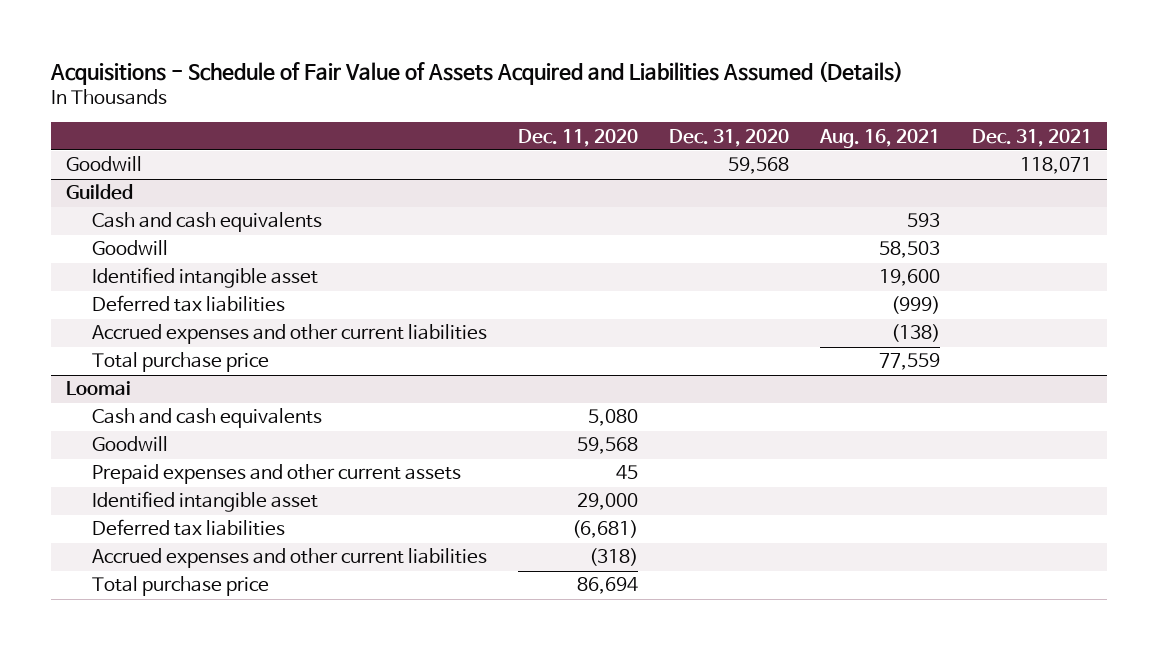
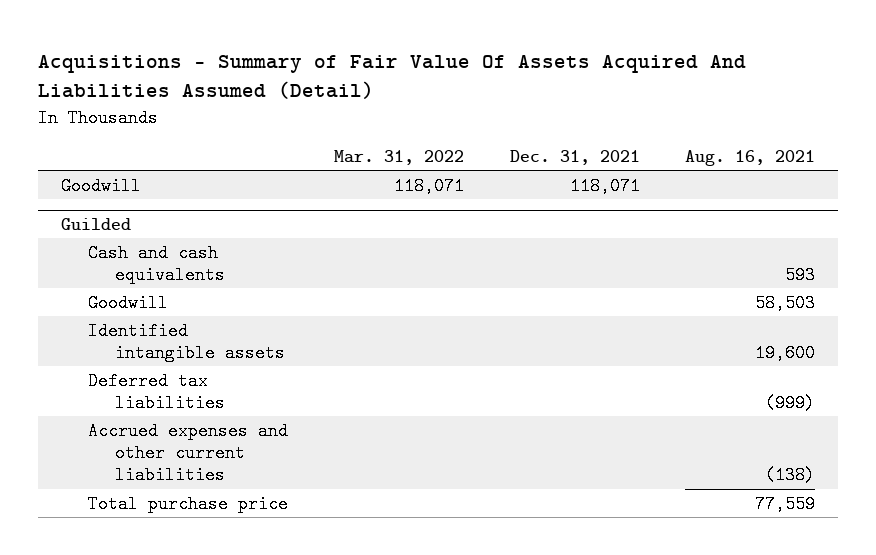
[49,61,903,86] Acquisitions - Schedule of Fair Value of Assets Acquired and Liabilities Assumed (Details) -> [38,54,747,100] Acquisitions - Summary of Fair Value Of Assets Acquired And Liabilities Assumed (Detail)
[518,128,639,147] Dec. 11, 2020 -> none
[669,128,790,147] Dec. 31, 2020 -> none
none -> [333,150,464,166] Mar. 31, 2022
[92,267,319,289] Identified intangible asset -> [88,321,286,363] Identified intangible assets
[66,381,132,396] Loomai -> none
[92,408,323,429] Cash and cash equivalents -> none
[92,436,169,452] Goodwill -> none
[92,464,462,485] Prepaid expenses and other current assets -> none
[92,491,319,513] Identified intangible asset -> none
[92,519,286,537] Deferred tax liabilities -> none
[92,548,488,569] Accrued expenses and other current liabilities -> none
[92,576,270,597] Total purchase price -> none

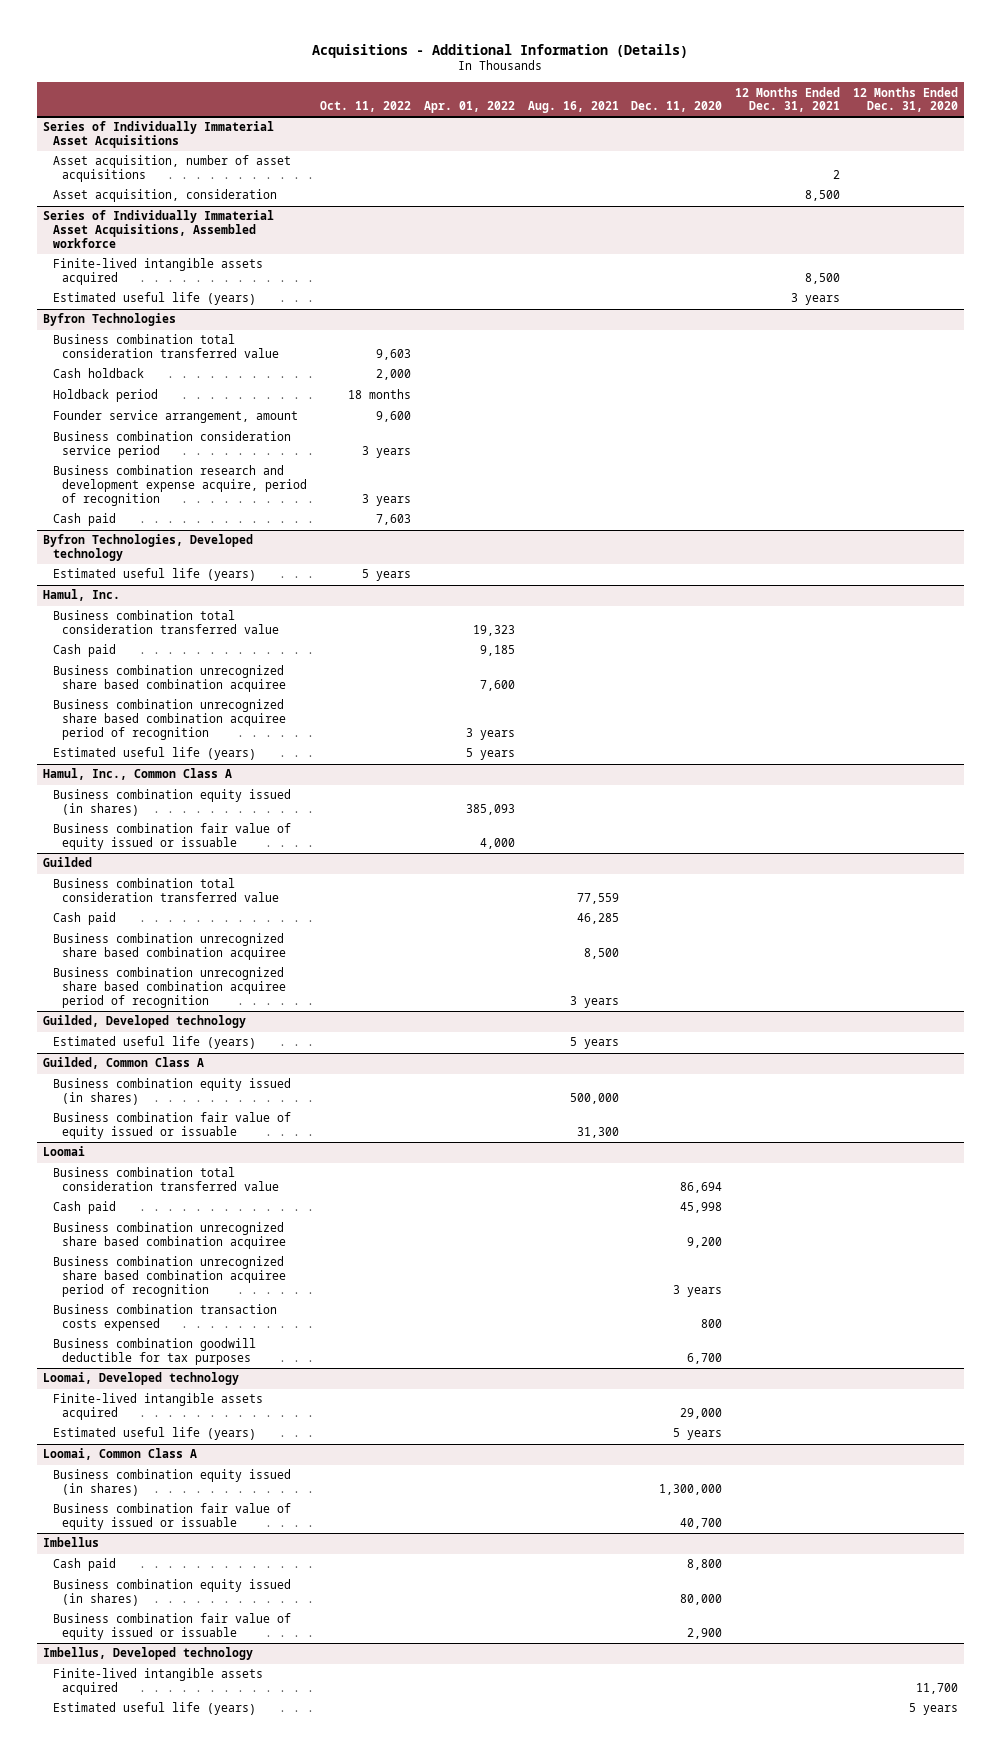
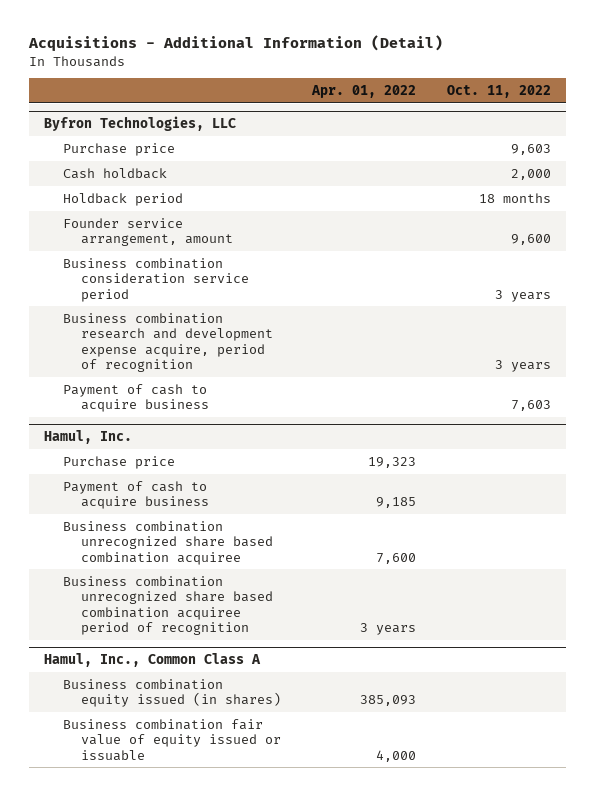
[312,43,689,58] Acquisitions - Additional Information (Details) -> [27,35,443,52] Acquisitions - Additional Information (Detail)
[527,101,619,114] Aug. 16, 2021 -> none
[631,101,723,113] Dec. 11, 2020 -> none
[735,86,841,113] 12 Months Ended Dec. 31, 2021 -> none
[852,86,958,113] 12 Months Ended Dec. 31, 2020 -> none
[42,121,274,149] Series of Individually Immaterial Asset Acquisitions -> none
[52,155,291,183] Asset acquisition, number of asset acquisitions -> none
[52,189,277,203] Asset acquisition, consideration -> none
[42,210,274,248] Series of Individually Immaterial Asset Acquisitions, Assembled workforce -> none
[52,258,263,286] Finite-lived intangible assets acquired -> none
[52,292,256,306] Estimated useful life (years) -> none
[42,313,176,327] Byfron Technologies -> [43,116,236,132] Byfron Technologies, LLC
[52,334,280,359] Business combination total consideration transferred value -> [62,142,175,156] Purchase price
[42,534,253,562] Byfron Technologies, Developed technology -> none
[52,568,256,582] Estimated useful life (years) -> none
[52,513,116,527] Cash paid -> [62,383,210,413] Payment of cash to acquire business
[52,610,280,635] Business combination total consideration transferred value -> [62,455,175,469] Purchase price
[52,644,116,658] Cash paid -> [62,480,210,510] Payment of cash to acquire business
[52,747,256,761] Estimated useful life (years) -> none
[42,857,92,868] Guilded -> none
[52,878,280,903] Business combination total consideration transferred value -> none
[52,912,116,926] Cash paid -> none
[52,933,287,961] Business combination unrecognized share based combination acquiree -> none
[52,967,287,1008] Business combination unrecognized share based combination acquiree period of recognition -> none
[42,1015,246,1029] Guilded, Developed technology -> none
[52,1036,256,1050] Estimated useful life (years) -> none
[42,1057,204,1070] Guilded, Common Class A -> none
[52,1078,291,1106] Business combination equity issued (in shares) -> none
[52,1112,291,1140] Business combination fair value of equity issued or issuable -> none
[42,1146,85,1157] Loomai -> none
[52,1167,280,1192] Business combination total consideration transferred value -> none
[52,1201,116,1215] Cash paid -> none
[52,1222,287,1250] Business combination unrecognized share based combination acquiree -> none
[52,1256,287,1297] Business combination unrecognized share based combination acquiree period of recognition -> none
[52,1304,277,1332] Business combination transaction costs expensed -> none
[52,1338,256,1366] Business combination goodwill deductible for tax purposes -> none
[42,1372,239,1386] Loomai, Developed technology -> none
[52,1393,263,1421] Finite-lived intangible assets acquired -> none
[52,1427,256,1441] Estimated useful life (years) -> none
[42,1448,197,1461] Loomai, Common Class A -> none
[52,1469,291,1497] Business combination equity issued (in shares) -> none
[52,1503,291,1531] Business combination fair value of equity issued or issuable -> none
[42,1537,99,1548] Imbellus -> none
[52,1558,116,1572] Cash paid -> none
[52,1579,291,1607] Business combination equity issued (in shares) -> none
[52,1613,291,1641] Business combination fair value of equity issued or issuable -> none
[42,1647,253,1661] Imbellus, Developed technology -> none
[52,1668,263,1696] Finite-lived intangible assets acquired -> none
[52,1702,256,1716] Estimated useful life (years) -> none

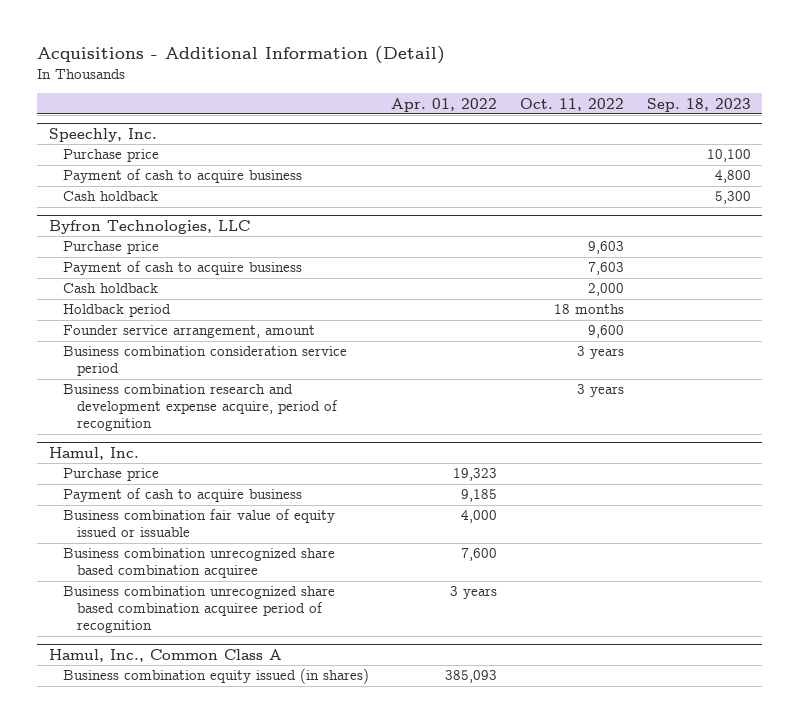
none -> [647,97,752,112] Sep. 18, 2023
none -> [48,127,157,142] Speechly, Inc.
none -> [62,149,159,163] Purchase price
none -> [62,169,302,184] Payment of cash to acquire business
none -> [62,191,158,202] Cash holdback
[62,383,210,413] Payment of cash to acquire business -> [62,261,302,276] Payment of cash to acquire business
none -> [62,509,335,538] Business combination fair value of equity issued or issuable
[62,718,282,761] Business combination fair value of equity issued or issuable -> none

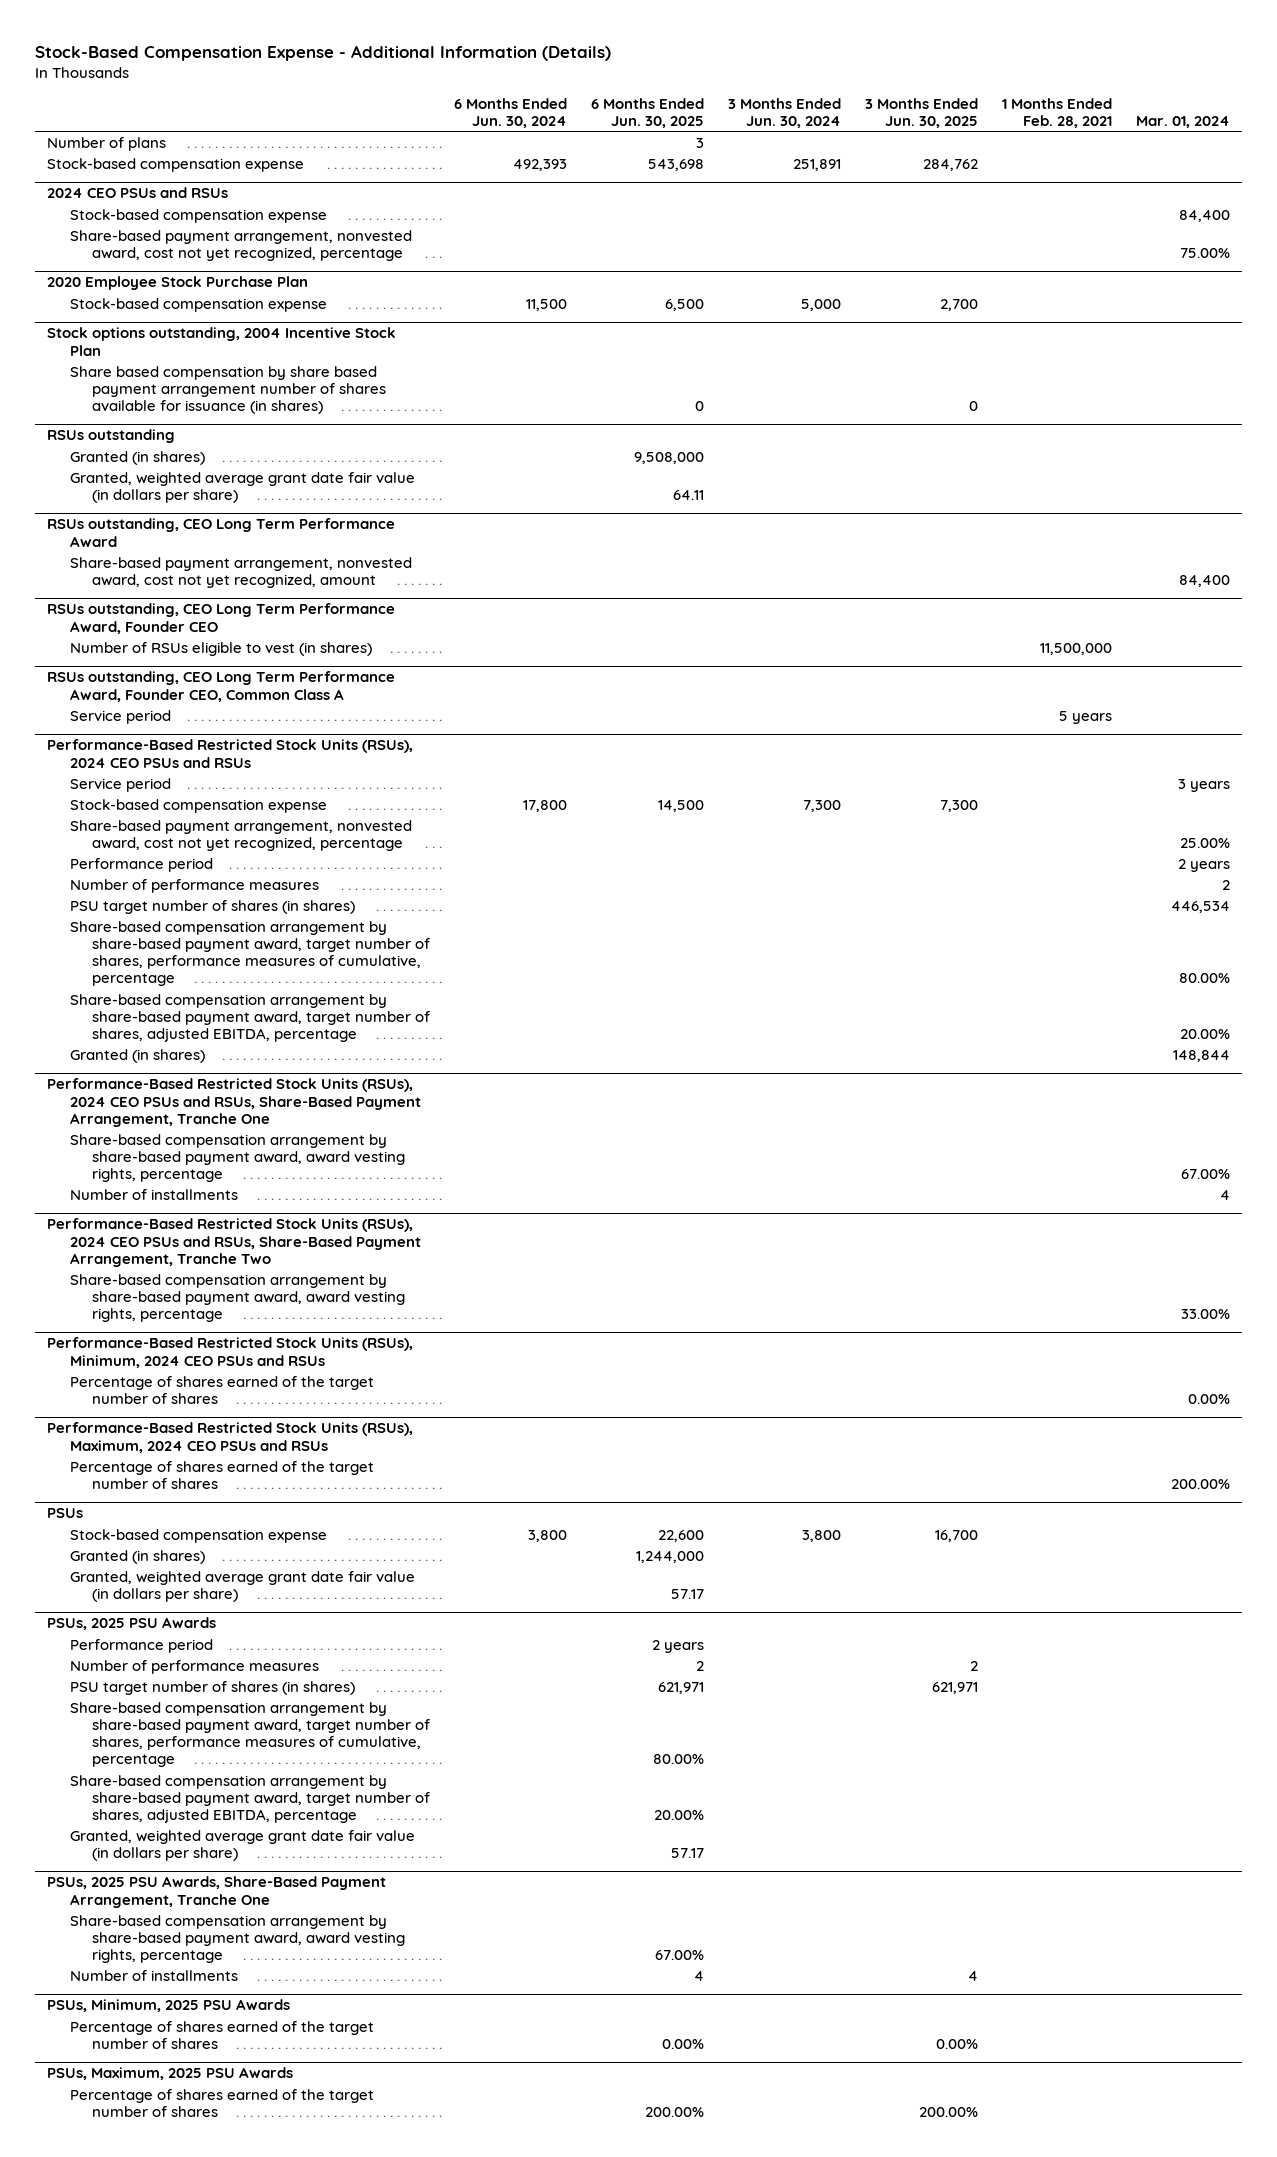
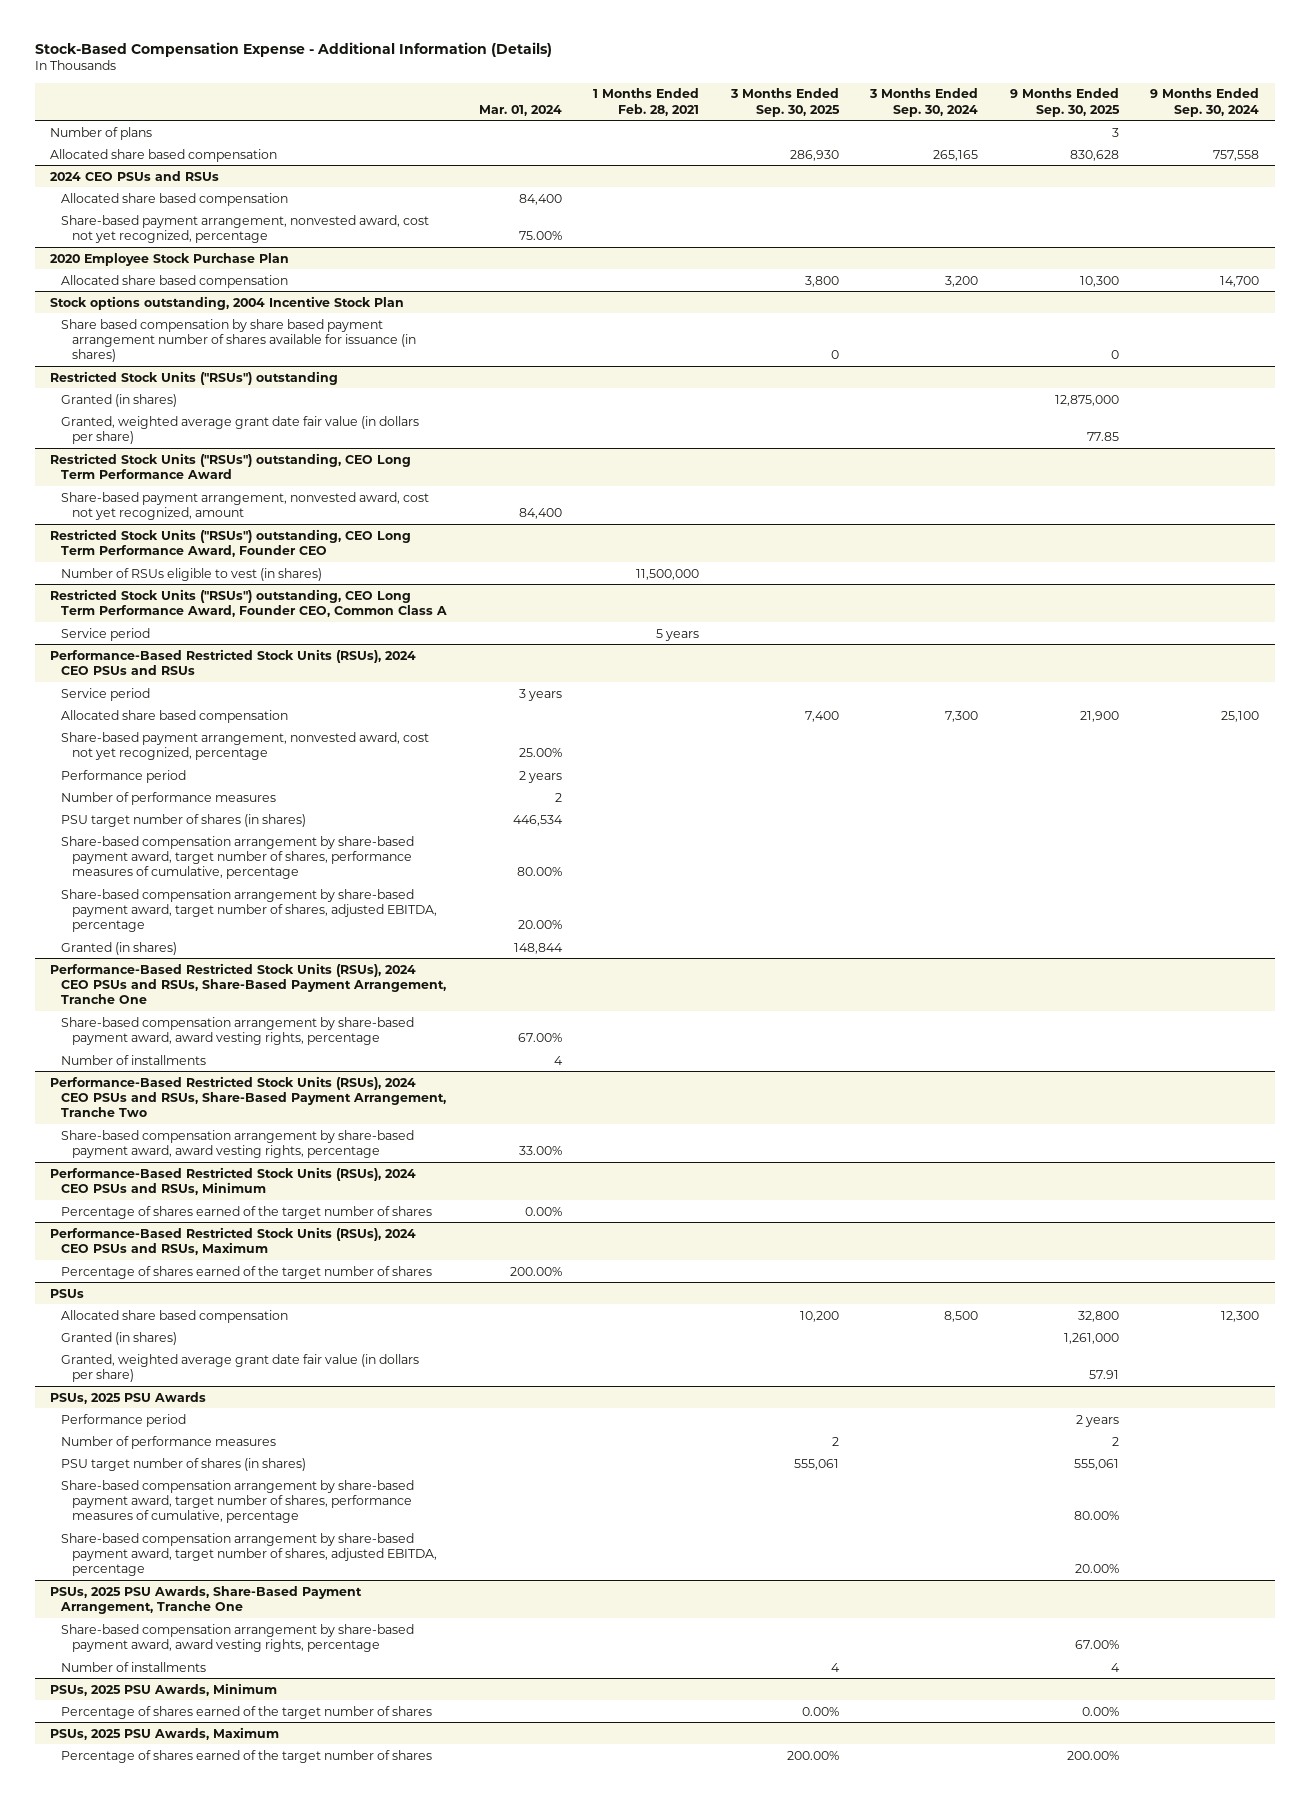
[454,97,568,128] 6 Months Ended Jun. 30, 2024 -> none
[591,97,705,128] 6 Months Ended Jun. 30, 2025 -> none
[728,97,842,128] 3 Months Ended Jun. 30, 2024 -> none
[865,97,979,128] 3 Months Ended Jun. 30, 2025 -> none
none -> [729,88,840,117] 3 Months Ended Sep. 30, 2025
none -> [869,88,979,117] 3 Months Ended Sep. 30, 2024
none -> [1009,88,1120,117] 9 Months Ended Sep. 30, 2025
none -> [1150,88,1260,117] 9 Months Ended Sep. 30, 2024
[47,157,305,172] Stock-based compensation expense -> [50,148,278,162] Allocated share based compensation
[69,208,327,223] Stock-based compensation expense -> [61,192,289,206] Allocated share based compensation
[69,297,327,312] Stock-based compensation expense -> [61,274,289,288] Allocated share based compensation
[47,429,176,444] RSUs outstanding -> [50,370,339,385] Restricted Stock Units ("RSUs") outstanding
[47,518,396,547] RSUs outstanding, CEO Long Term Performance Award -> [50,452,412,479] Restricted Stock Units ("RSUs") outstanding, CEO Long Term Performance Award
[47,603,396,634] RSUs outstanding, CEO Long Term Performance Award, Founder CEO -> [50,528,412,557] Restricted Stock Units ("RSUs") outstanding, CEO Long Term Performance Award, Founder CEO
[47,671,396,702] RSUs outstanding, CEO Long Term Performance Award, Founder CEO, Common Class A -> [50,588,448,617] Restricted Stock Units ("RSUs") outstanding, CEO Long Term Performance Award, Founder CEO, Common Class A
[69,798,327,813] Stock-based compensation expense -> [61,709,289,723] Allocated share based compensation
[47,1337,414,1368] Performance-Based Restricted Stock Units (RSUs), Minimum, 2024 CEO PSUs and RSUs -> [50,1166,417,1195] Performance-Based Restricted Stock Units (RSUs), 2024 CEO PSUs and RSUs, Minimum
[47,1422,414,1453] Performance-Based Restricted Stock Units (RSUs), Maximum, 2024 CEO PSUs and RSUs -> [50,1226,417,1255] Performance-Based Restricted Stock Units (RSUs), 2024 CEO PSUs and RSUs, Maximum
[69,1528,327,1543] Stock-based compensation expense -> [61,1309,289,1323] Allocated share based compensation
[69,1829,415,1861] Granted, weighted average grant date fair value (in dollars per share) -> none
[47,1999,291,2013] PSUs, Minimum, 2025 PSU Awards -> [50,1682,278,1696] PSUs, 2025 PSU Awards, Minimum
[47,2067,294,2081] PSUs, Maximum, 2025 PSU Awards -> [50,1726,280,1740] PSUs, 2025 PSU Awards, Maximum

